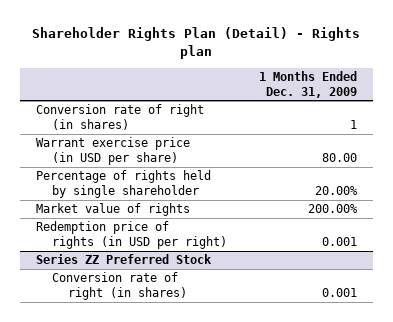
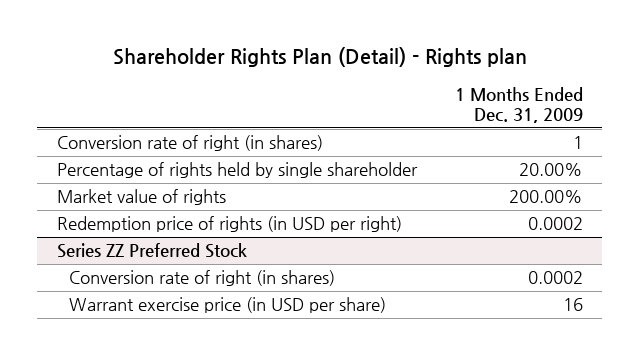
[36,137,191,165] Warrant exercise price (in USD per share) -> none
[321,236,357,246] 0.001 -> [527,217,583,231] 0.0002
[321,287,357,297] 0.001 -> [527,271,583,285] 0.0002
none -> [69,297,387,314] Warrant exercise price (in USD per share)

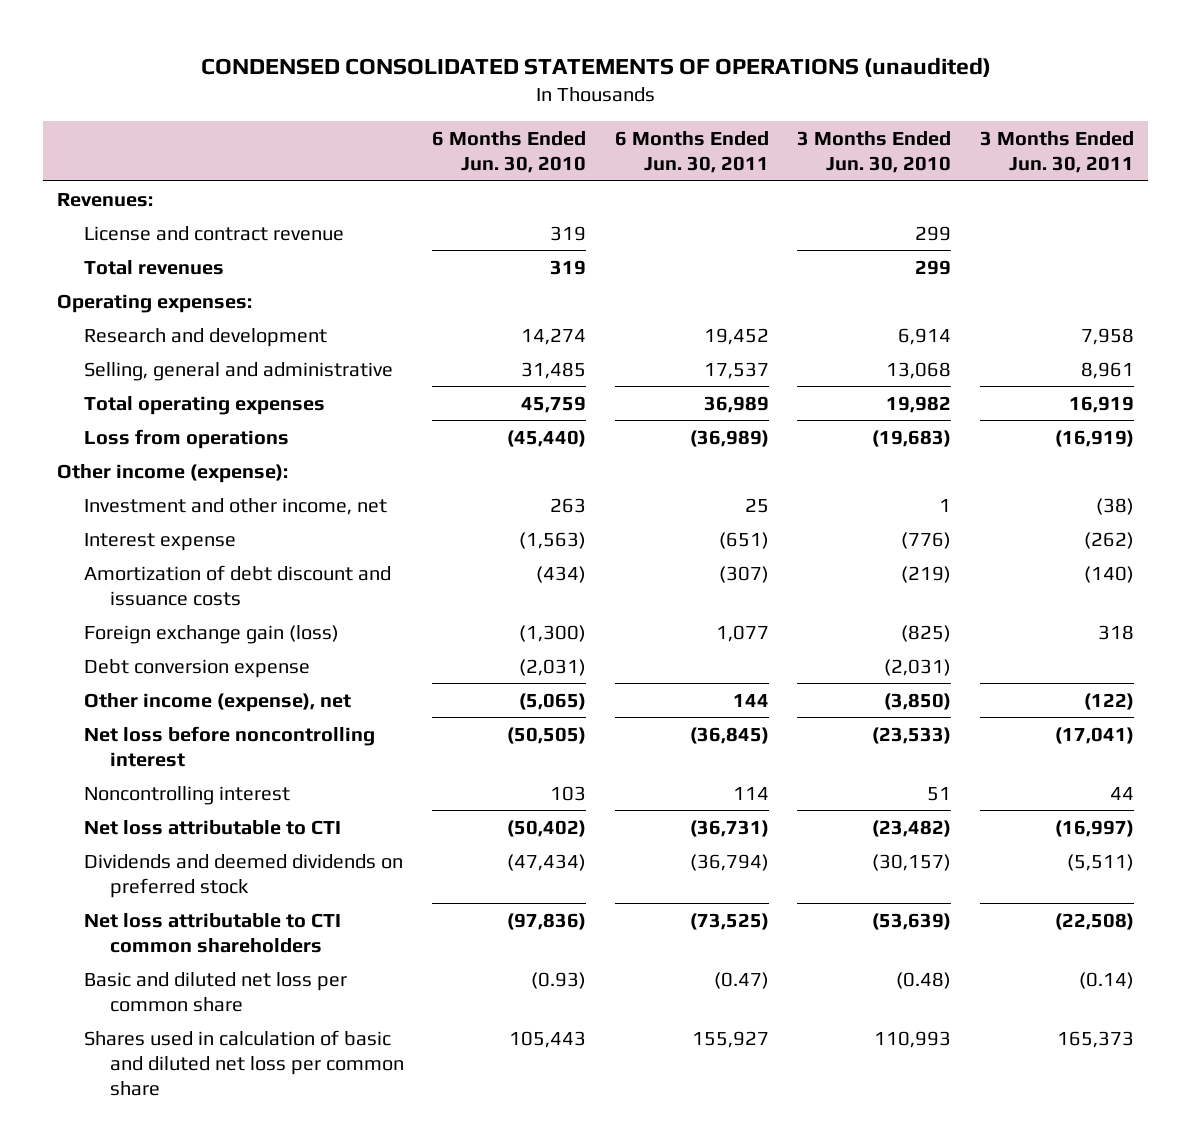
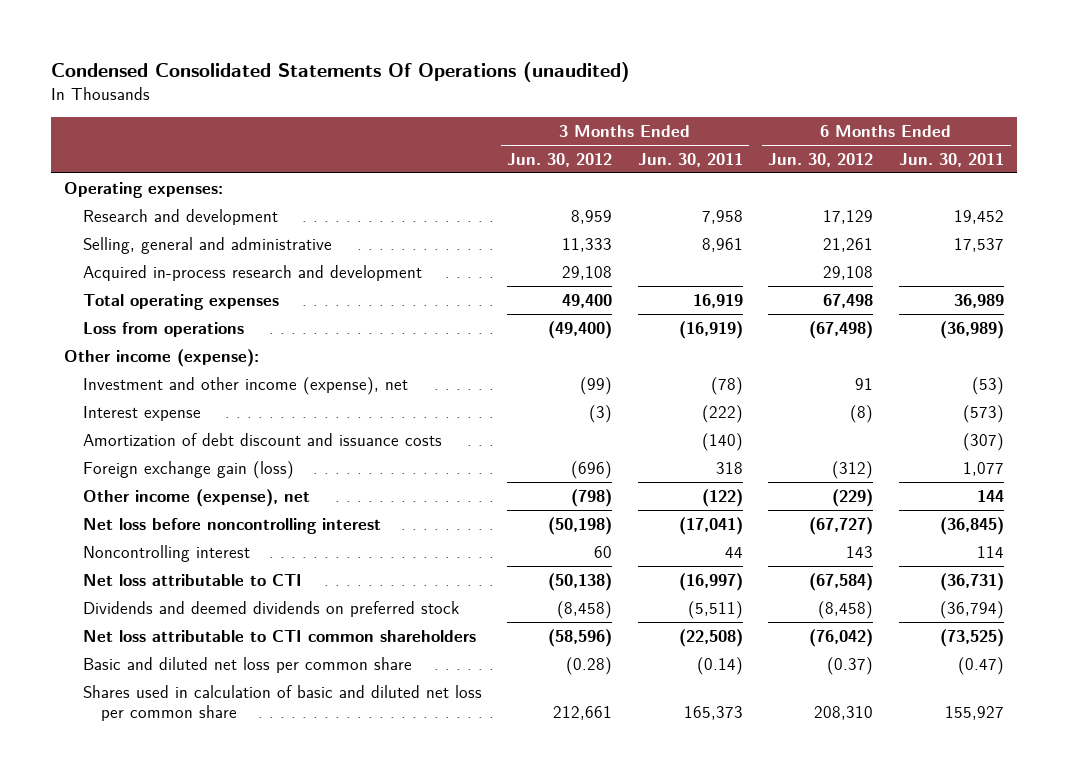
[200,57,991,78] CONDENSED CONSOLIDATED STATEMENTS OF OPERATIONS (unaudited) -> [51,62,631,83] Condensed Consolidated Statements Of Operations (unaudited)
[432,131,587,174] 6 Months Ended Jun. 30, 2010 -> none
[797,131,952,174] 3 Months Ended Jun. 30, 2010 -> none
none -> [507,152,613,167] Jun. 30, 2012
none -> [768,152,874,167] Jun. 30, 2012
[57,192,154,207] Revenues: -> none
[83,225,344,241] License and contract revenue -> none
[83,259,224,275] Total revenues -> none
none -> [82,264,422,281] Acquired in-process research and development
[83,497,387,515] Investment and other income, net -> [82,376,408,395] Investment and other income (expense), net
[744,497,769,513] 25 -> [972,376,1005,395] (53)
[1095,497,1134,515] (38) -> [710,376,743,395] (78)
[718,531,769,549] (651) -> [963,404,1005,423] (573)
[1083,531,1134,549] (262) -> [701,404,743,423] (222)
[83,658,310,678] Debt conversion expense -> none

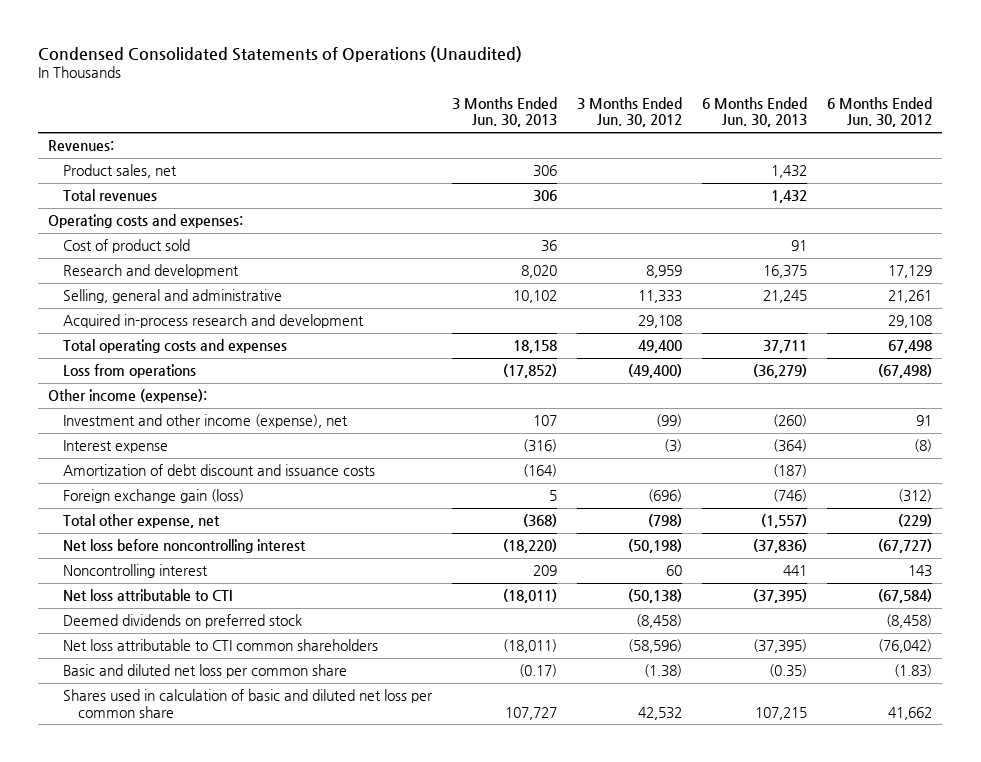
[51,62,631,83] Condensed Consolidated Statements Of Operations (unaudited) -> [38,46,523,63] Condensed Consolidated Statements of Operations (Unaudited)
[637,152,743,167] Jun. 30, 2011 -> none
[899,152,1005,167] Jun. 30, 2011 -> none
none -> [452,96,558,128] 3 Months Ended Jun. 30, 2013
none -> [702,96,808,128] 6 Months Ended Jun. 30, 2013
none -> [48,140,115,152] Revenues:
none -> [63,164,178,179] Product sales, net
none -> [63,189,158,202] Total revenues
[64,181,224,198] Operating expenses: -> [48,214,244,229] Operating costs and expenses:
none -> [63,239,191,254] Cost of product sold
[82,293,279,310] Total operating expenses -> [63,339,288,354] Total operating costs and expenses
[82,488,310,507] Other income (expense), net -> [63,514,221,529] Total other expense, net
[82,600,459,617] Dividends and deemed dividends on preferred stock -> [63,614,303,629] Deemed dividends on preferred stock
[566,656,613,675] (0.28) -> [644,664,683,678] (1.38)
[827,656,874,675] (0.37) -> [894,664,933,678] (1.83)
[553,706,613,721] 212,661 -> [638,706,683,720] 42,532
[814,706,874,721] 208,310 -> [888,706,933,720] 41,662

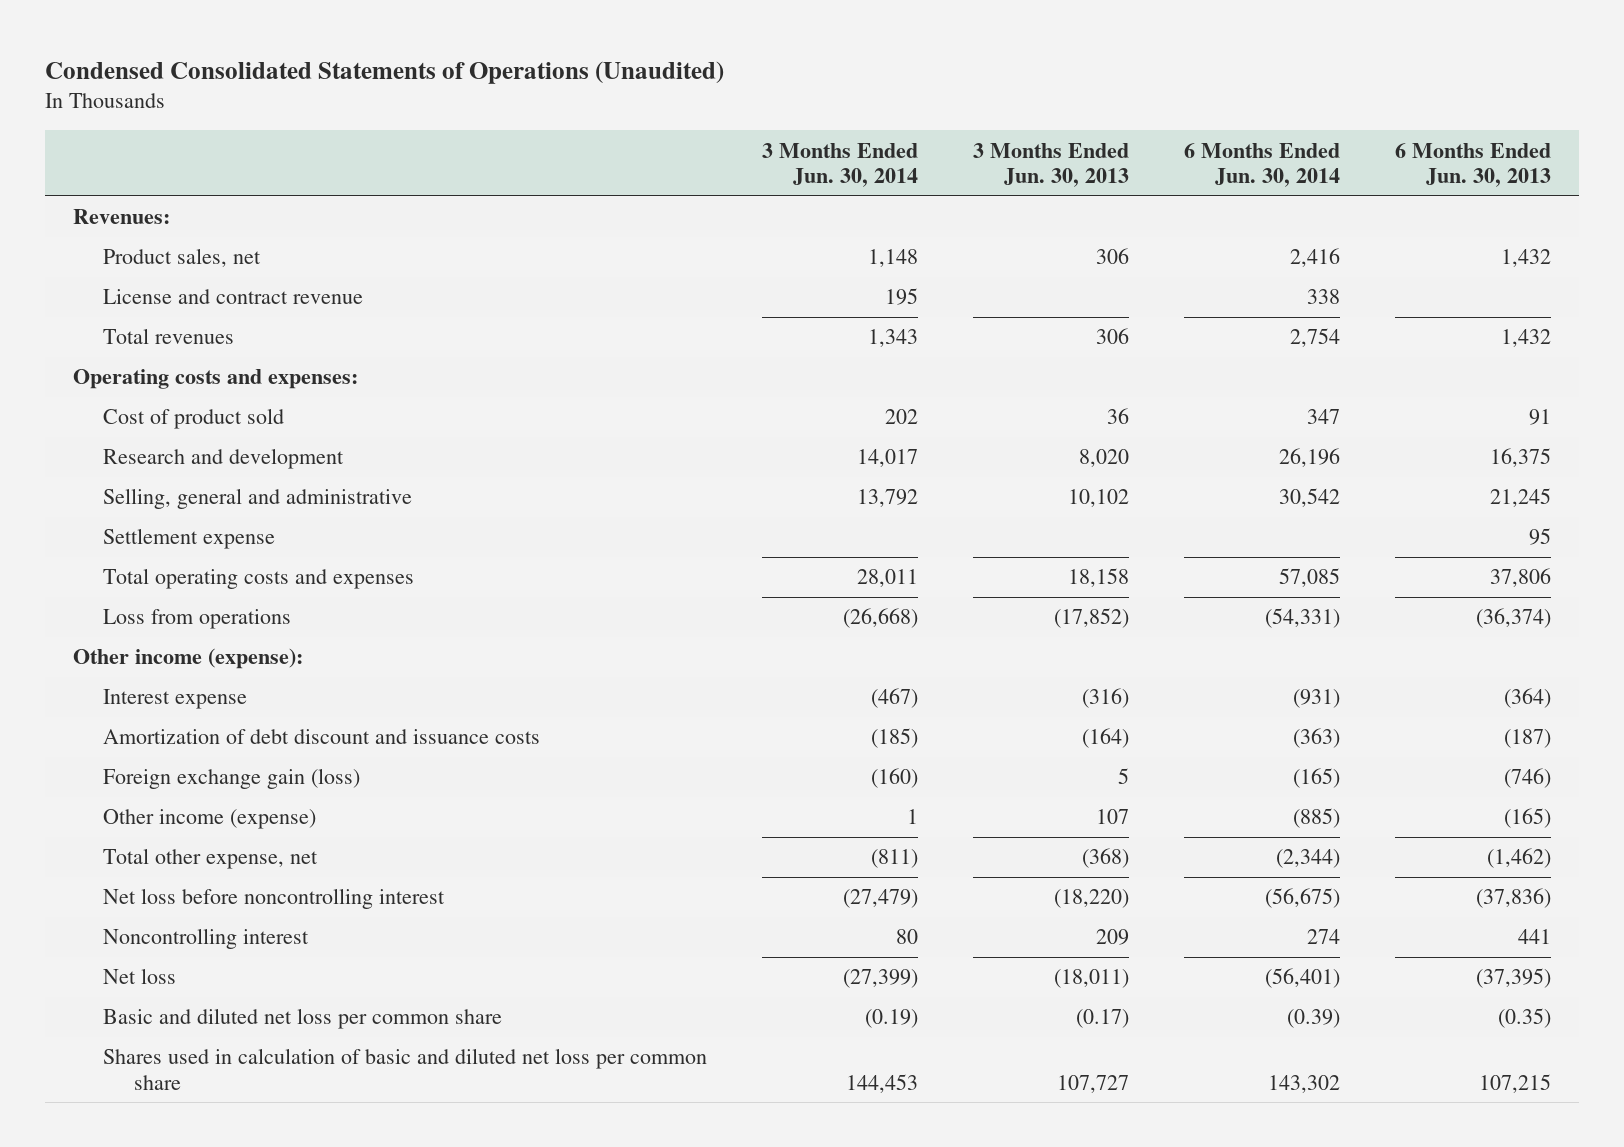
[577,96,683,128] 3 Months Ended Jun. 30, 2012 -> none
[827,96,933,128] 6 Months Ended Jun. 30, 2012 -> none
none -> [762,142,919,187] 3 Months Ended Jun. 30, 2014
none -> [1184,142,1341,187] 6 Months Ended Jun. 30, 2014
none -> [103,289,364,305] License and contract revenue
[63,314,365,329] Acquired in-process research and development -> none
none -> [103,528,276,550] Settlement expense
[763,340,808,354] 37,711 -> [1490,568,1552,588] 37,806
[753,364,808,379] (36,279) -> [1476,608,1552,629] (36,374)
[63,414,349,429] Investment and other income (expense), net -> none
none -> [103,809,317,830] Other income (expense)
[761,514,808,529] (1,557) -> [1487,848,1552,869] (1,462)
[63,614,303,629] Deemed dividends on preferred stock -> none
[63,639,379,652] Net loss attributable to CTI common shareholders -> none
[63,589,233,602] Net loss attributable to CTI -> [103,968,177,985] Net loss

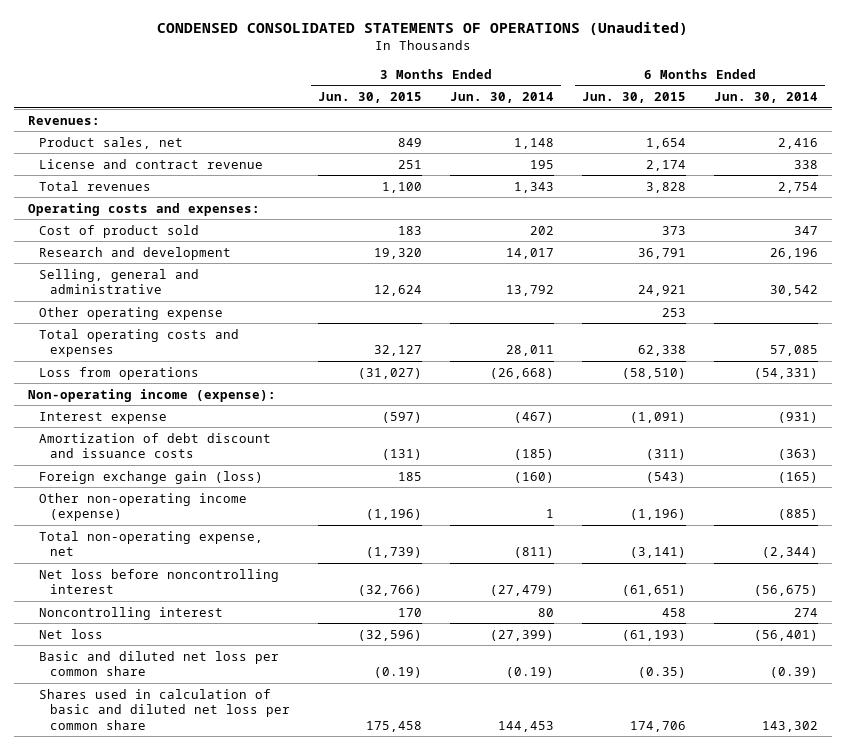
[45,60,725,84] Condensed Consolidated Statements of Operations (Unaudited) -> [156,22,688,36] CONDENSED CONSOLIDATED STATEMENTS OF OPERATIONS (Unaudited)
[973,142,1130,187] 3 Months Ended Jun. 30, 2013 -> none
[1395,142,1552,187] 6 Months Ended Jun. 30, 2013 -> none
none -> [317,92,422,104] Jun. 30, 2015
none -> [581,92,686,104] Jun. 30, 2015
[103,528,276,550] Settlement expense -> none
none -> [38,306,223,320] Other operating expense
[72,648,303,670] Other income (expense): -> [27,388,276,402] Non-operating income (expense):
[103,809,317,830] Other income (expense) -> [38,492,247,522] Other non-operating income (expense)
[103,848,319,870] Total other expense, net -> [38,530,263,557] Total non-operating expense, net

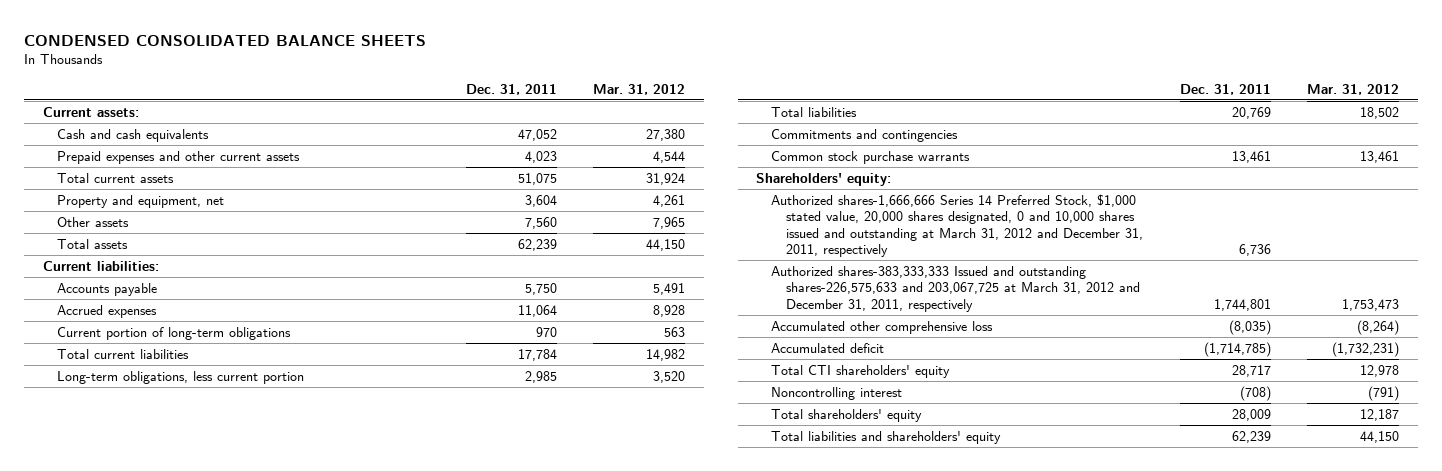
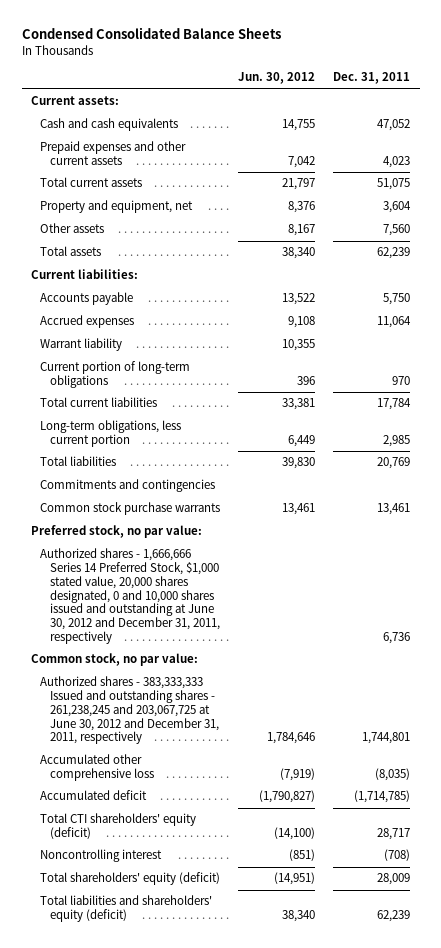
[24,34,427,46] CONDENSED CONSOLIDATED BALANCE SHEETS -> [21,27,281,40] Condensed Consolidated Balance Sheets
[593,83,686,95] Mar. 31, 2012 -> none
none -> [238,72,316,85] Jun. 30, 2012
none -> [40,338,123,352] Warrant liability
[756,172,892,186] Shareholders' equity: -> none
none -> [30,525,202,539] Preferred stock, no par value:
[771,193,1144,257] Authorized shares-1,666,666 Series 14 Preferred Stock, $1,000 stated value, 20,000 shares designated, 0 and 10,000 shares issued and outstanding at March 31, 2012 and December 31, 2011, respectively -> [40,548,220,644] Authorized shares - 1,666,666 Series 14 Preferred Stock, $1,000 stated value, 20,000 shares designated, 0 and 10,000 shares issued and outstanding at June 30, 2012 and December 31, 2011, respectively
none -> [30,653,198,667] Common stock, no par value:
[771,265,1141,312] Authorized shares-383,333,333 Issued and outstanding shares-226,575,633 and 203,067,725 at March 31, 2012 and December 31, 2011, respectively -> [40,676,219,745] Authorized shares - 383,333,333 Issued and outstanding shares - 261,238,245 and 203,067,725 at June 30, 2012 and December 31, 2011, respectively
[771,364,951,378] Total CTI shareholders' equity -> [40,813,197,840] Total CTI shareholders' equity (deficit)
[771,408,923,422] Total shareholders' equity -> [40,872,221,886] Total shareholders' equity (deficit)
[771,430,1002,444] Total liabilities and shareholders' equity -> [40,895,213,923] Total liabilities and shareholders' equity (deficit)

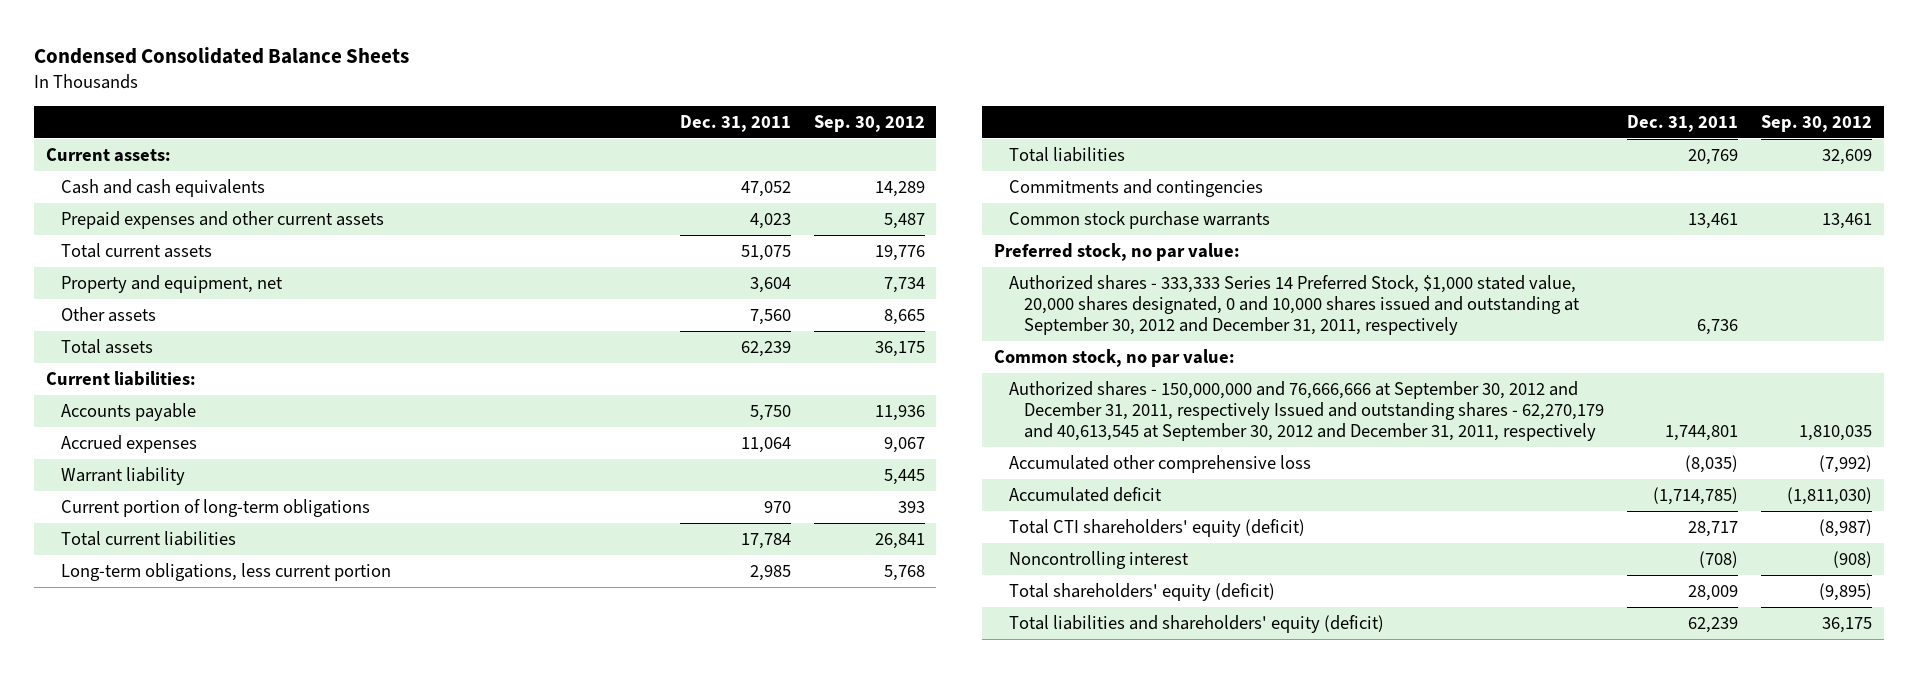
[238,72,316,85] Jun. 30, 2012 -> none
none -> [813,115,925,133] Sep. 30, 2012
[40,548,220,644] Authorized shares - 1,666,666 Series 14 Preferred Stock, $1,000 stated value, 20,000 shares designated, 0 and 10,000 shares issued and outstanding at June 30, 2012 and December 31, 2011, respectively -> [1008,274,1581,336] Authorized shares - 333,333 Series 14 Preferred Stock, $1,000 stated value, 20,000 shares designated, 0 and 10,000 shares issued and outstanding at September 30, 2012 and December 31, 2011, respectively
[40,676,219,745] Authorized shares - 383,333,333 Issued and outstanding shares - 261,238,245 and 203,067,725 at June 30, 2012 and December 31, 2011, respectively -> [1008,380,1605,442] Authorized shares - 150,000,000 and 76,666,666 at September 30, 2012 and December 31, 2011, respectively Issued and outstanding shares - 62,270,179 and 40,613,545 at September 30, 2012 and December 31, 2011, respectively

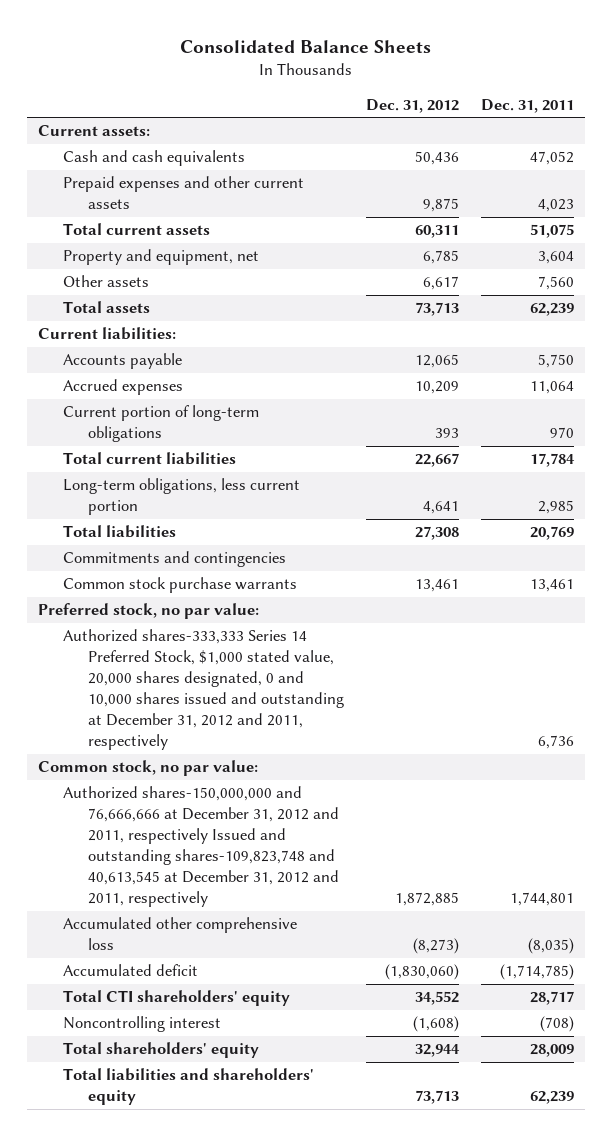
[34,46,410,64] Condensed Consolidated Balance Sheets -> [180,39,432,53] Consolidated Balance Sheets
[813,115,925,133] Sep. 30, 2012 -> none
none -> [366,98,460,113] Dec. 31, 2012
[61,466,186,485] Warrant liability -> none
[1008,274,1581,336] Authorized shares - 333,333 Series 14 Preferred Stock, $1,000 stated value, 20,000 shares designated, 0 and 10,000 shares issued and outstanding at September 30, 2012 and December 31, 2011, respectively -> [63,629,345,751] Authorized shares-333,333 Series 14 Preferred Stock, $1,000 stated value, 20,000 shares designated, 0 and 10,000 shares issued and outstanding at December 31, 2012 and 2011, respectively
[1008,380,1605,442] Authorized shares - 150,000,000 and 76,666,666 at September 30, 2012 and December 31, 2011, respectively Issued and outstanding shares - 62,270,179 and 40,613,545 at September 30, 2012 and December 31, 2011, respectively -> [63,786,340,908] Authorized shares-150,000,000 and 76,666,666 at December 31, 2012 and 2011, respectively Issued and outstanding shares-109,823,748 and 40,613,545 at December 31, 2012 and 2011, respectively
[1008,518,1305,537] Total CTI shareholders' equity (deficit) -> [63,990,291,1007] Total CTI shareholders' equity
[1008,582,1275,601] Total shareholders' equity (deficit) -> [63,1042,260,1059] Total shareholders' equity
[1008,614,1384,633] Total liabilities and shareholders' equity (deficit) -> [63,1068,315,1106] Total liabilities and shareholders' equity

